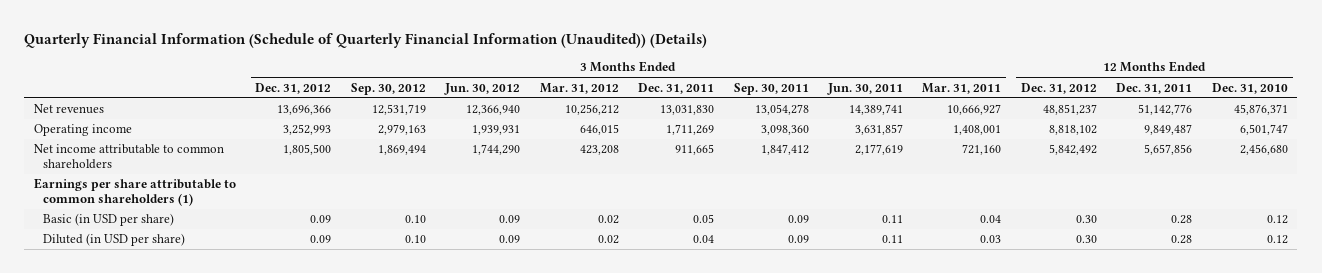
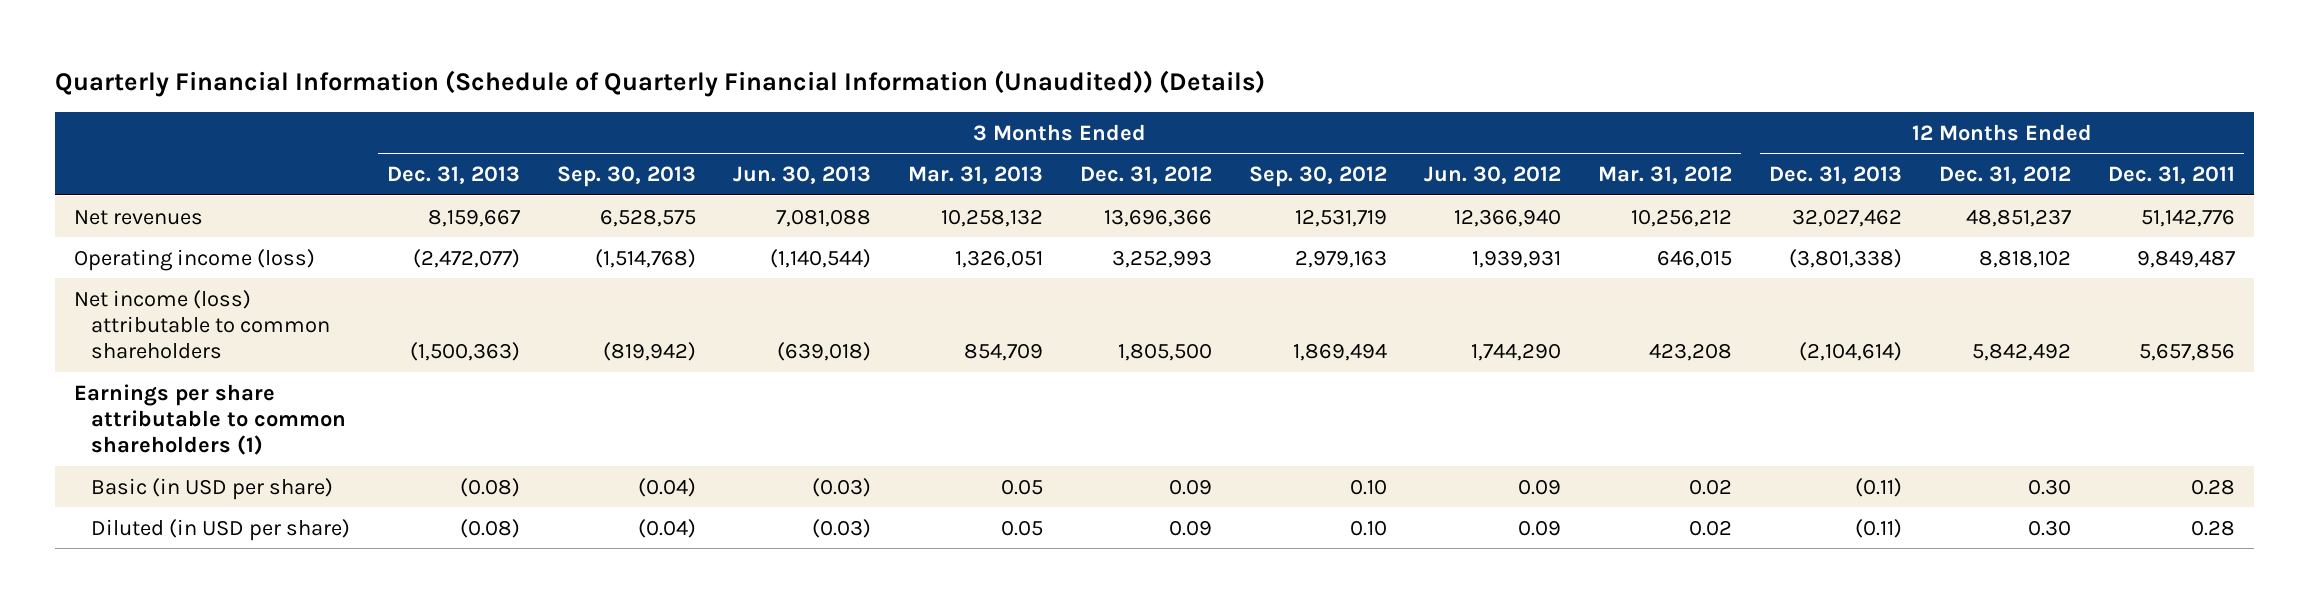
[638,82,715,94] Dec. 31, 2011 -> none
[733,82,809,95] Sep. 30, 2011 -> none
[826,82,903,95] Jun. 30, 2011 -> none
[922,82,1002,94] Mar. 31, 2011 -> none
[1211,82,1288,94] Dec. 31, 2010 -> none
none -> [387,165,521,184] Dec. 31, 2013
none -> [557,165,697,187] Sep. 30, 2013
none -> [733,165,872,184] Jun. 30, 2013
none -> [908,165,1044,184] Mar. 31, 2013
none -> [1769,165,1903,184] Dec. 31, 2013
[33,124,132,137] Operating income -> [73,248,315,271] Operating income (loss)
[33,144,224,170] Net income attributable to common shareholders -> [73,289,331,360] Net income (loss) attributable to common shareholders

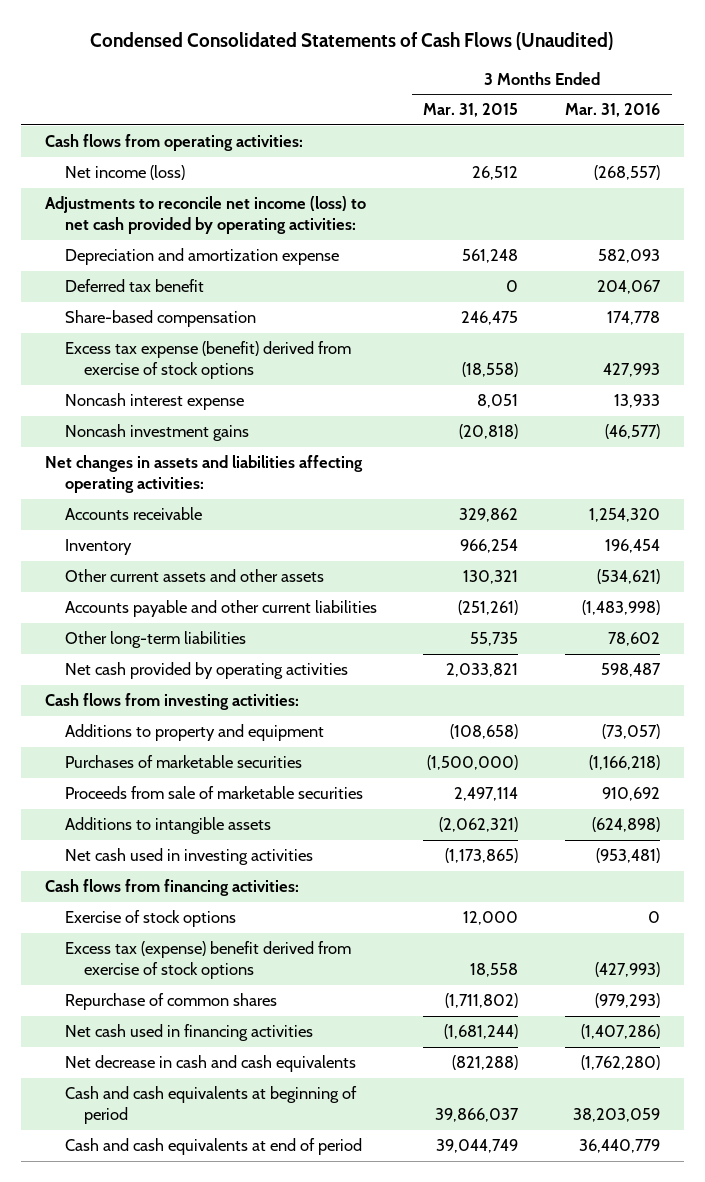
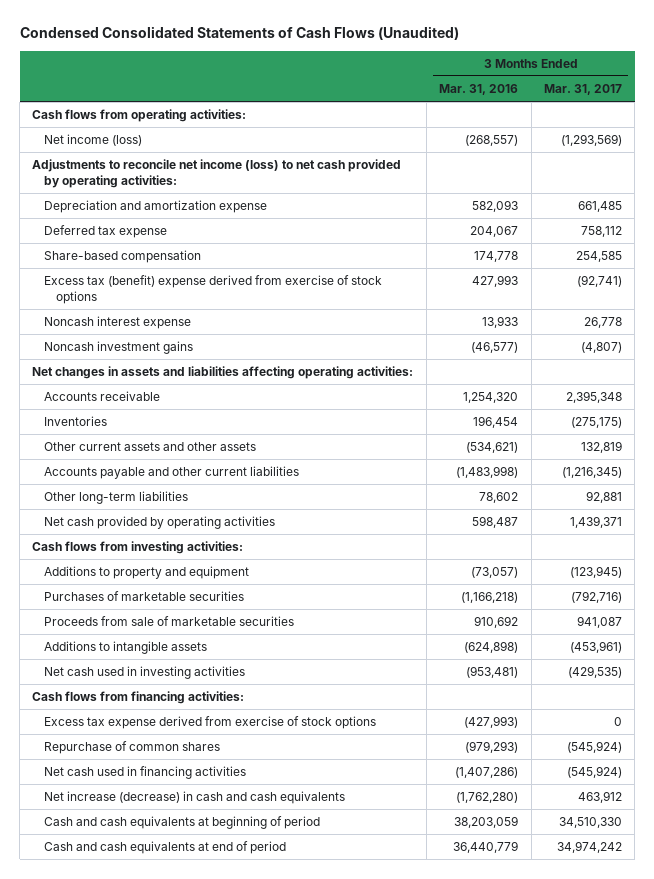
[423,103,519,118] Mar. 31, 2015 -> none
none -> [543,84,622,96] Mar. 31, 2017
[64,279,204,293] Deferred tax benefit -> [44,225,168,239] Deferred tax expense
[64,341,351,380] Excess tax expense (benefit) derived from exercise of stock options -> [44,275,383,304] Excess tax (benefit) expense derived from exercise of stock options
[64,539,132,556] Inventory -> [44,416,108,427] Inventories
[64,910,236,928] Exercise of stock options -> none
[64,941,351,980] Excess tax (expense) benefit derived from exercise of stock options -> [44,716,377,730] Excess tax expense derived from exercise of stock options
[64,1055,356,1073] Net decrease in cash and cash equivalents -> [44,791,346,805] Net increase (decrease) in cash and cash equivalents

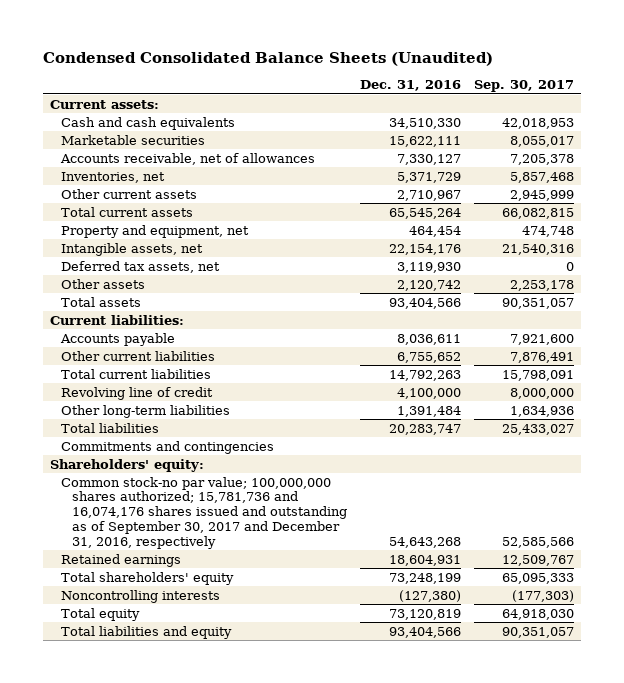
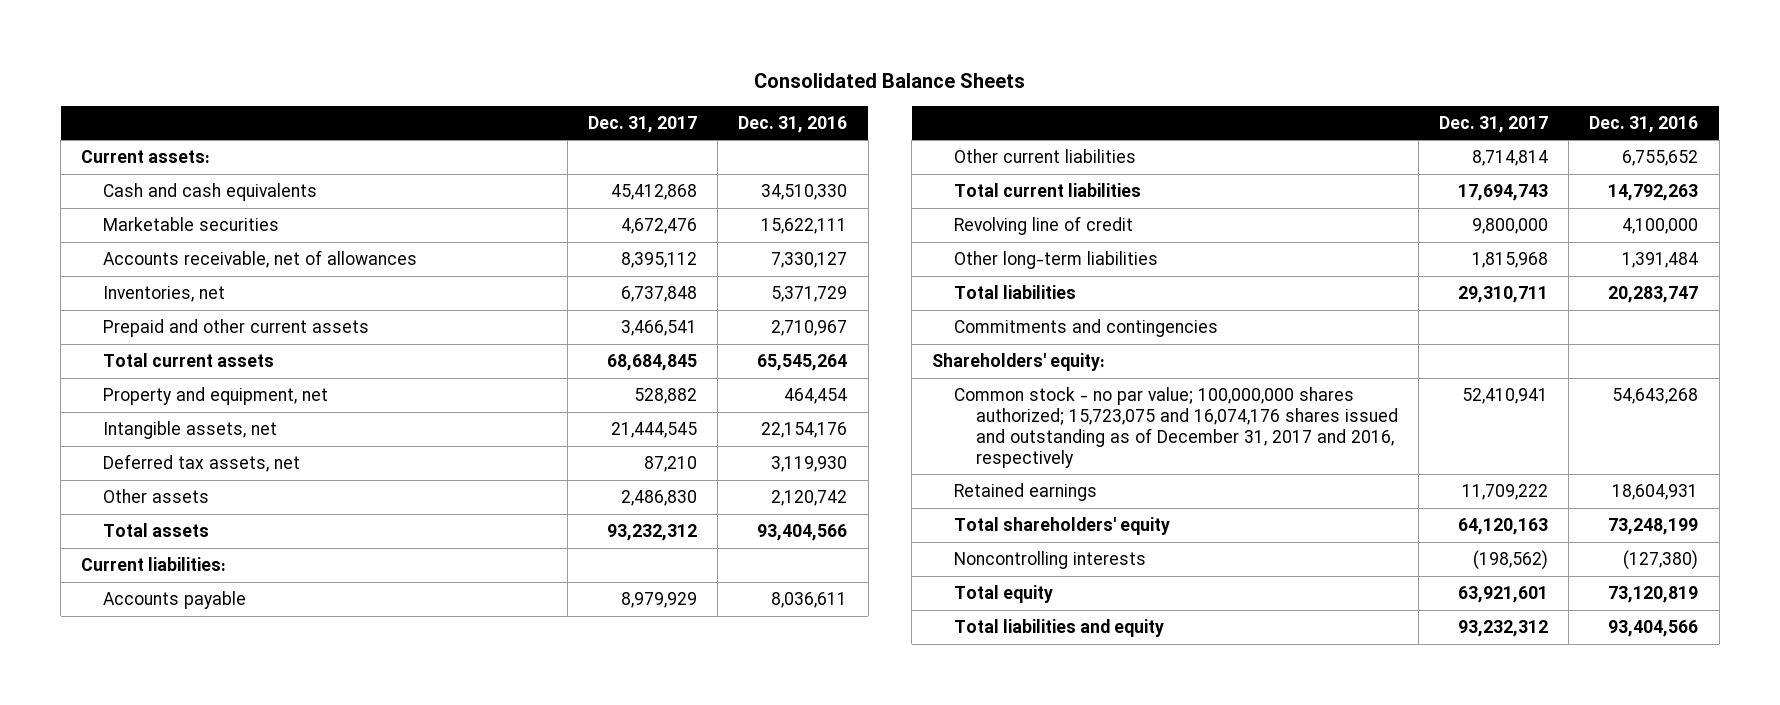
[43,51,494,66] Condensed Consolidated Balance Sheets (Unaudited) -> [753,73,1025,89] Consolidated Balance Sheets
[474,80,575,93] Sep. 30, 2017 -> none
none -> [588,115,698,133] Dec. 31, 2017
[60,188,197,199] Other current assets -> [103,319,370,338] Prepaid and other current assets
[60,476,347,549] Common stock-no par value; 100,000,000 shares authorized; 15,781,736 and 16,074,176 shares issued and outstanding as of September 30, 2017 and December 31, 2016, respectively -> [954,387,1398,468] Common stock - no par value; 100,000,000 shares authorized; 15,723,075 and 16,074,176 shares issued and outstanding as of December 31, 2017 and 2016, respectively

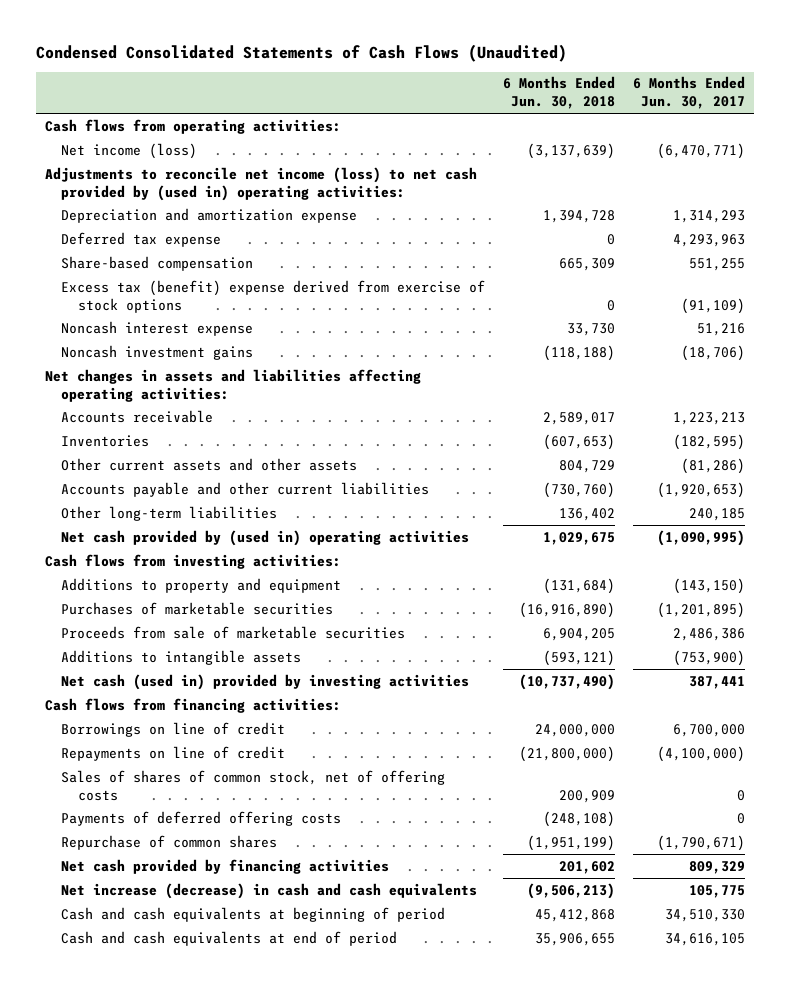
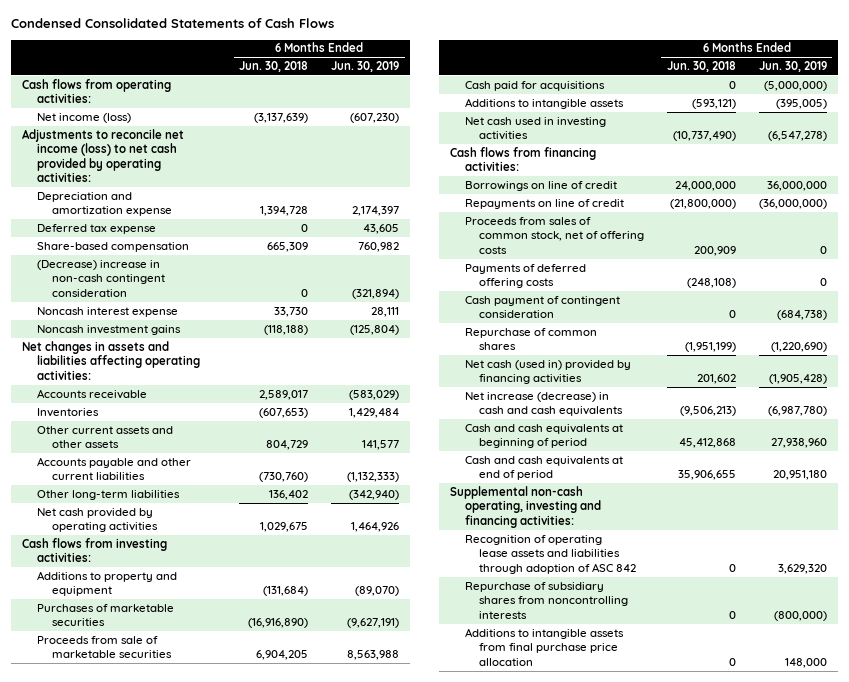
[35,43,567,62] Condensed Consolidated Statements of Cash Flows (Unaudited) -> [10,18,334,29] Condensed Consolidated Statements of Cash Flows
[632,76,745,110] 6 Months Ended Jun. 30, 2017 -> none
none -> [330,61,399,73] Jun. 30, 2019
[44,166,477,201] Adjustments to reconcile net income (loss) to net cash provided by (used in) operating activities: -> [22,128,185,183] Adjustments to reconcile net income (loss) to net cash provided by operating activities:
[61,279,486,313] Excess tax (benefit) expense derived from exercise of stock options -> [36,259,165,297] (Decrease) increase in non-cash contingent consideration
[61,529,470,546] Net cash provided by (used in) operating activities -> [36,507,158,533] Net cash provided by operating activities
none -> [464,80,605,91] Cash paid for acquisitions
[61,673,470,690] Net cash (used in) provided by investing activities -> [464,116,606,141] Net cash used in investing activities
[61,769,446,801] Sales of shares of common stock, net of offering costs -> [464,216,645,254] Proceeds from sales of common stock, net of offering costs
none -> [464,295,620,319] Cash payment of contingent consideration
[61,858,390,874] Net cash provided by financing activities -> [464,359,631,385] Net cash (used in) provided by financing activities
none -> [449,485,601,528] Supplemental non-cash operating, investing and financing activities:
none -> [464,534,637,574] Recognition of operating lease assets and liabilities through adoption of ASC 842
none -> [464,581,629,619] Repurchase of subsidiary shares from noncontrolling interests
none -> [464,627,624,666] Additions to intangible assets from final purchase price allocation

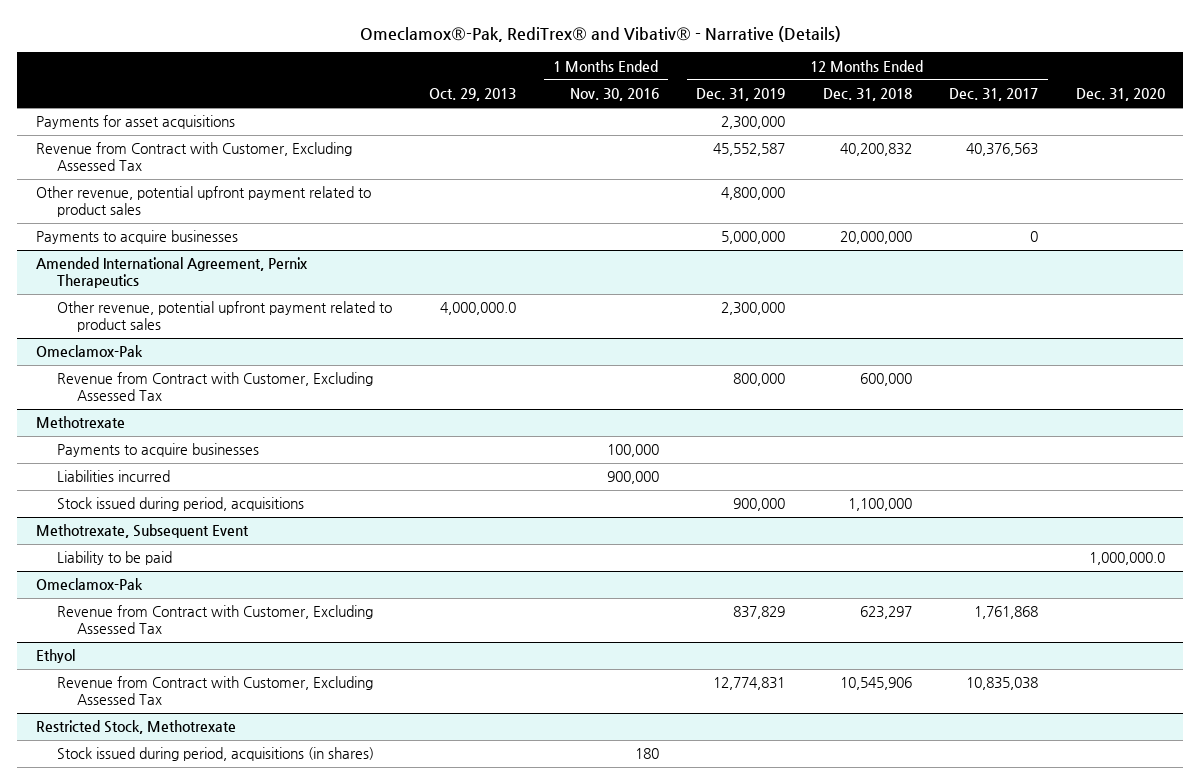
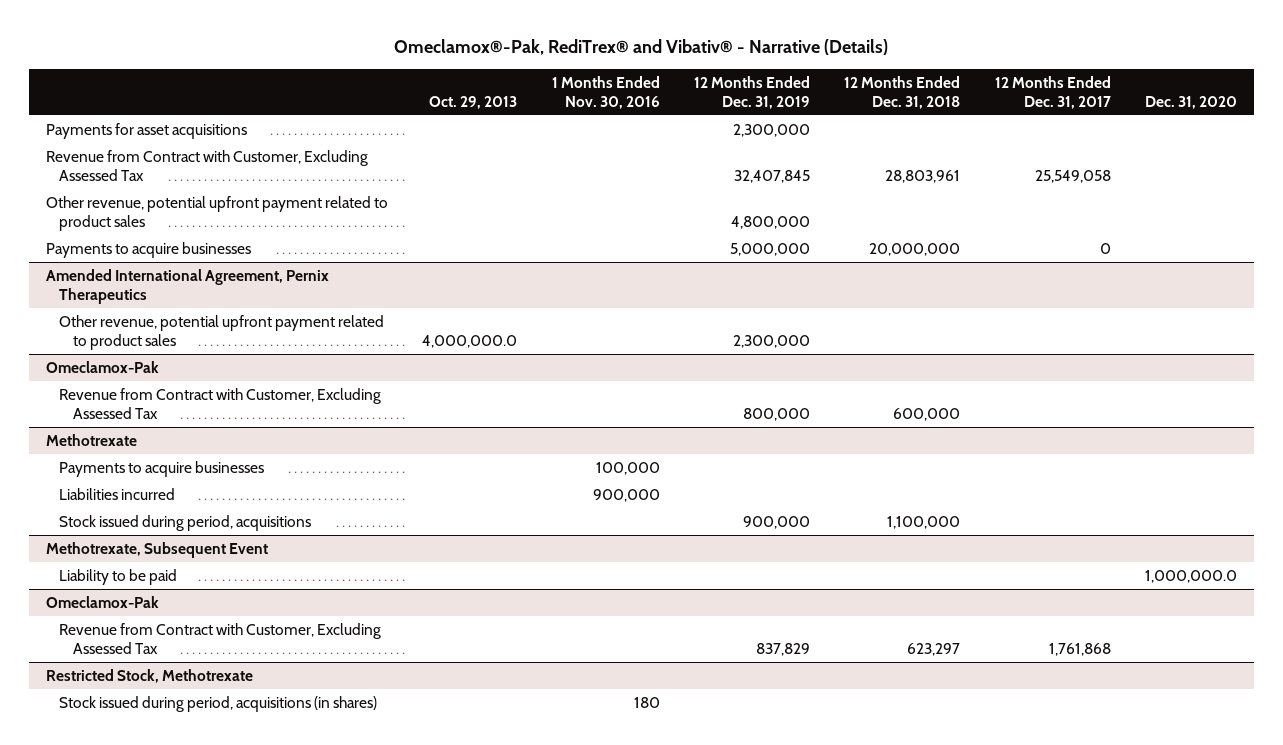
[713,143,786,157] 45,552,587 -> [733,170,810,184] 32,407,845
[839,143,912,157] 40,200,832 -> [885,170,961,184] 28,803,961
[966,143,1039,157] 40,376,563 -> [1034,170,1111,184] 25,549,058
[36,649,76,664] Ethyol -> none
[56,676,373,706] Revenue from Contract with Customer, Excluding Assessed Tax -> none

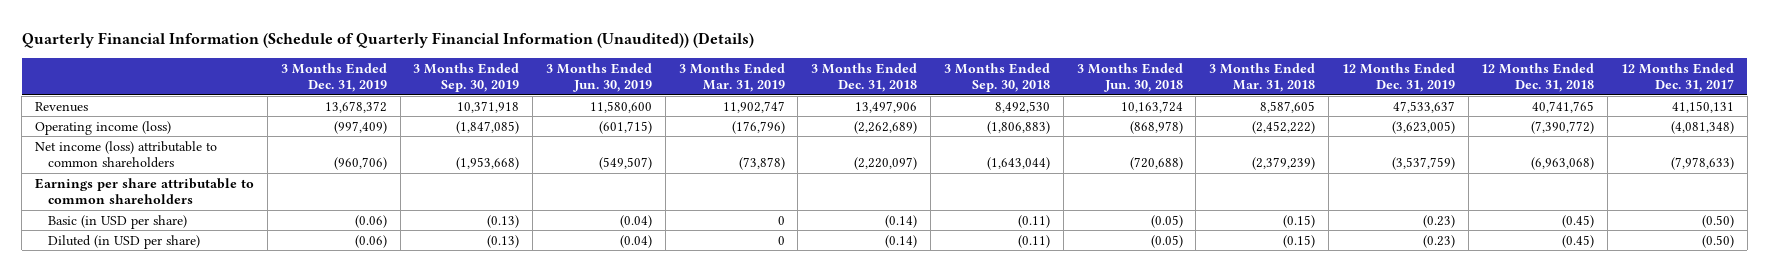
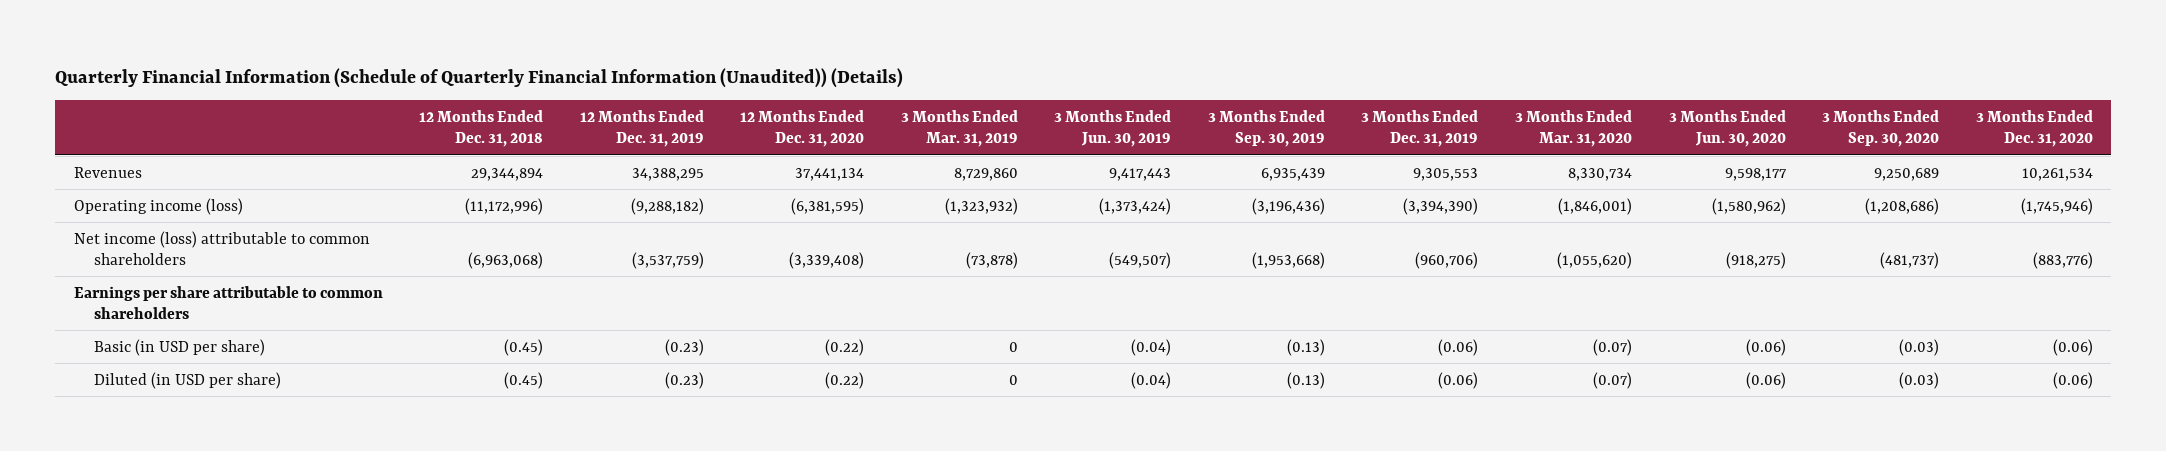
[811,62,918,93] 3 Months Ended Dec. 31, 2018 -> none
[943,62,1050,93] 3 Months Ended Sep. 30, 2018 -> none
[1076,62,1183,93] 3 Months Ended Jun. 30, 2018 -> none
[1209,62,1316,93] 3 Months Ended Mar. 31, 2018 -> none
[1621,62,1735,93] 12 Months Ended Dec. 31, 2017 -> none
none -> [740,110,865,148] 12 Months Ended Dec. 31, 2020
none -> [1515,110,1633,148] 3 Months Ended Mar. 31, 2020
none -> [1668,110,1786,148] 3 Months Ended Jun. 30, 2020
none -> [1822,110,1940,148] 3 Months Ended Sep. 30, 2020
none -> [1975,110,2093,148] 3 Months Ended Dec. 31, 2020
[324,100,387,113] 13,678,372 -> [1413,167,1479,181] 9,305,553
[457,100,520,113] 10,371,918 -> [1260,167,1325,181] 6,935,439
[589,100,652,113] 11,580,600 -> [1109,167,1172,181] 9,417,443
[722,100,785,113] 11,902,747 -> [953,167,1018,181] 8,729,860
[1392,100,1455,113] 47,533,637 -> [631,167,704,181] 34,388,295
[1532,100,1595,113] 40,741,765 -> [471,167,544,181] 29,344,894
[333,120,387,134] (997,409) -> [1403,197,1479,215] (3,394,390)
[456,120,520,134] (1,847,085) -> [1251,197,1325,215] (3,196,436)
[598,120,652,134] (601,715) -> [1099,197,1172,215] (1,373,424)
[731,120,785,134] (176,796) -> [944,197,1018,215] (1,323,932)
[1391,120,1455,134] (3,623,005) -> [630,197,704,215] (9,288,182)
[1531,120,1595,134] (7,390,772) -> [465,197,544,215] (11,172,996)

